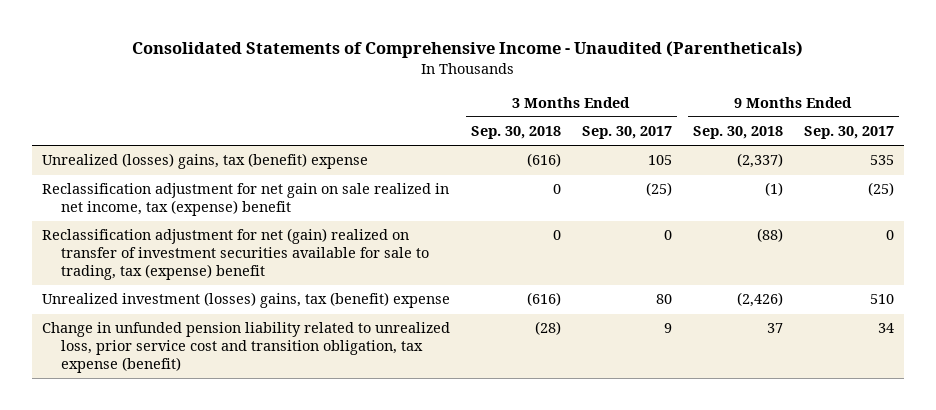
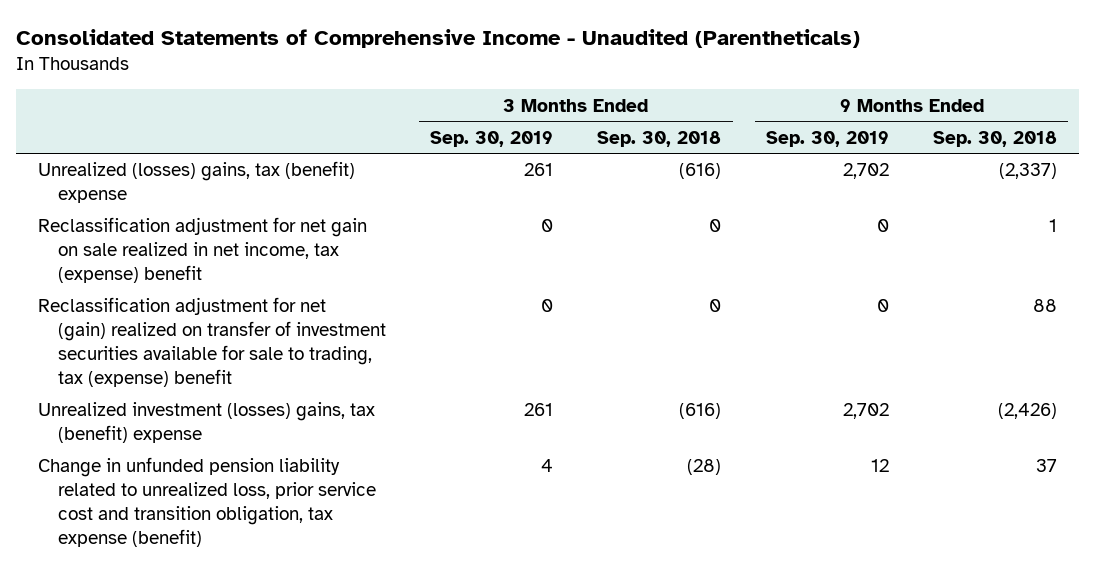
[581,126,672,140] Sep. 30, 2017 -> none
[803,126,894,140] Sep. 30, 2017 -> none
none -> [430,130,554,147] Sep. 30, 2019
none -> [765,130,889,147] Sep. 30, 2019
[764,182,783,197] (1) -> [1049,219,1058,233] 1
[756,228,783,243] (88) -> [1033,299,1058,313] 88

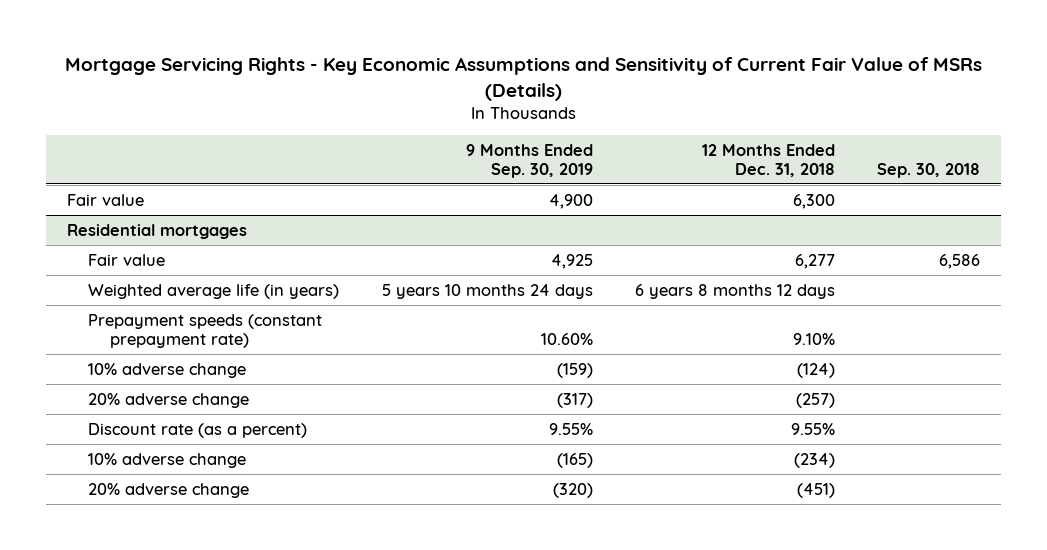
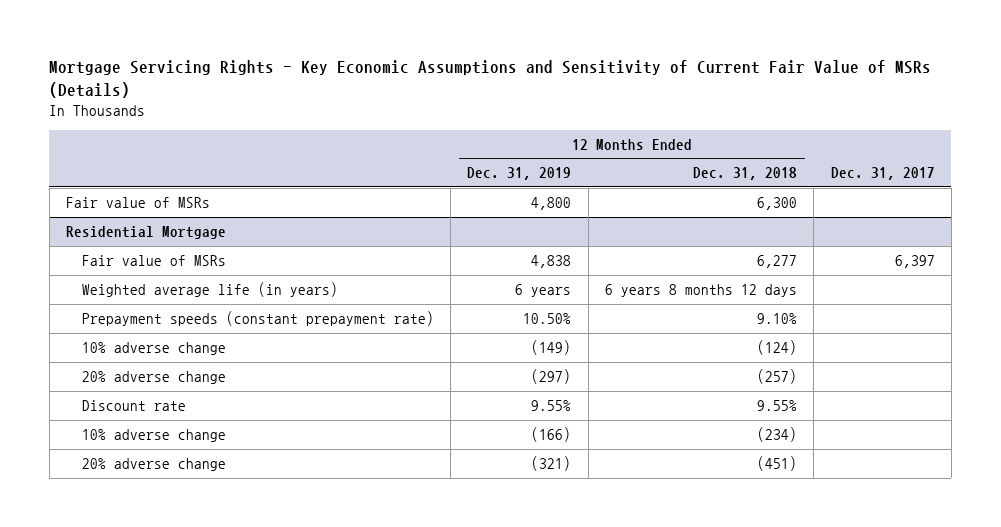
[465,143,593,178] 9 Months Ended Sep. 30, 2019 -> none
[877,162,981,178] Sep. 30, 2018 -> none
none -> [467,167,572,181] Dec. 31, 2019
none -> [830,167,935,181] Dec. 31, 2017
[66,193,144,206] Fair value -> [66,197,211,209] Fair value of MSRs
[66,223,247,239] Residential mortgages -> [66,226,227,240] Residential Mortgage
[88,253,166,266] Fair value -> [81,255,226,267] Fair value of MSRs
[88,422,308,438] Discount rate (as a percent) -> [81,400,186,412] Discount rate

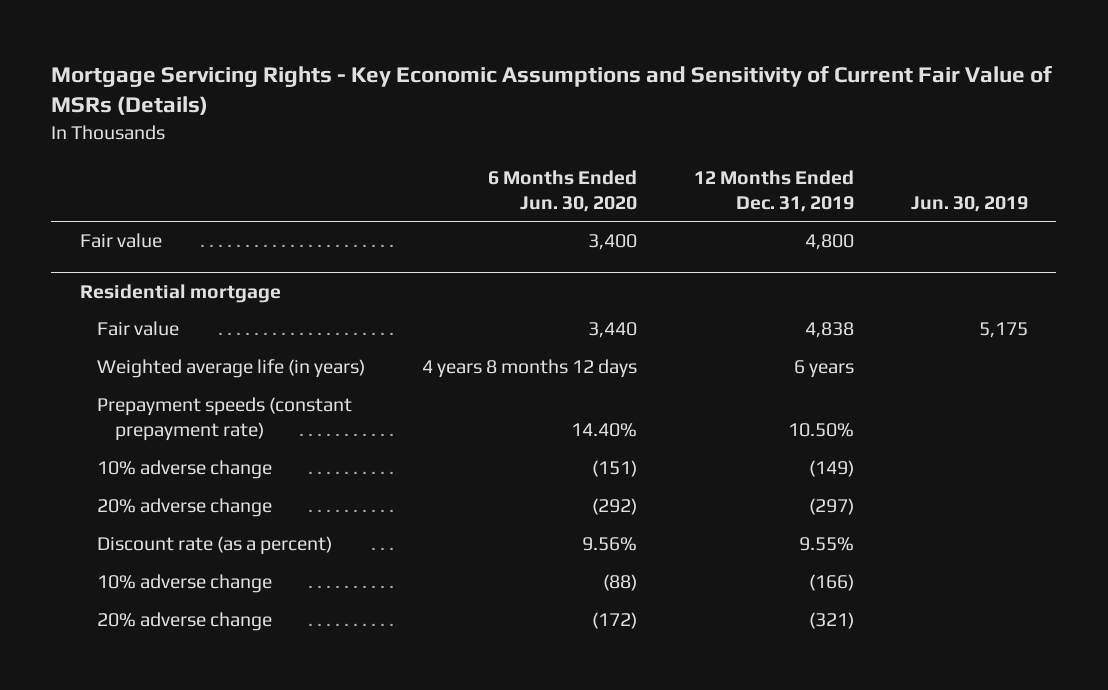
[692,167,797,181] Dec. 31, 2018 -> none
[830,167,935,181] Dec. 31, 2017 -> none
none -> [488,169,638,212] 6 Months Ended Jun. 30, 2020
none -> [910,195,1028,212] Jun. 30, 2019
[66,197,211,209] Fair value of MSRs -> [79,233,162,249] Fair value
[66,226,227,240] Residential Mortgage -> [79,283,281,303] Residential mortgage
[81,255,226,267] Fair value of MSRs -> [97,321,180,337] Fair value
[81,400,186,412] Discount rate -> [97,536,333,556] Discount rate (as a percent)

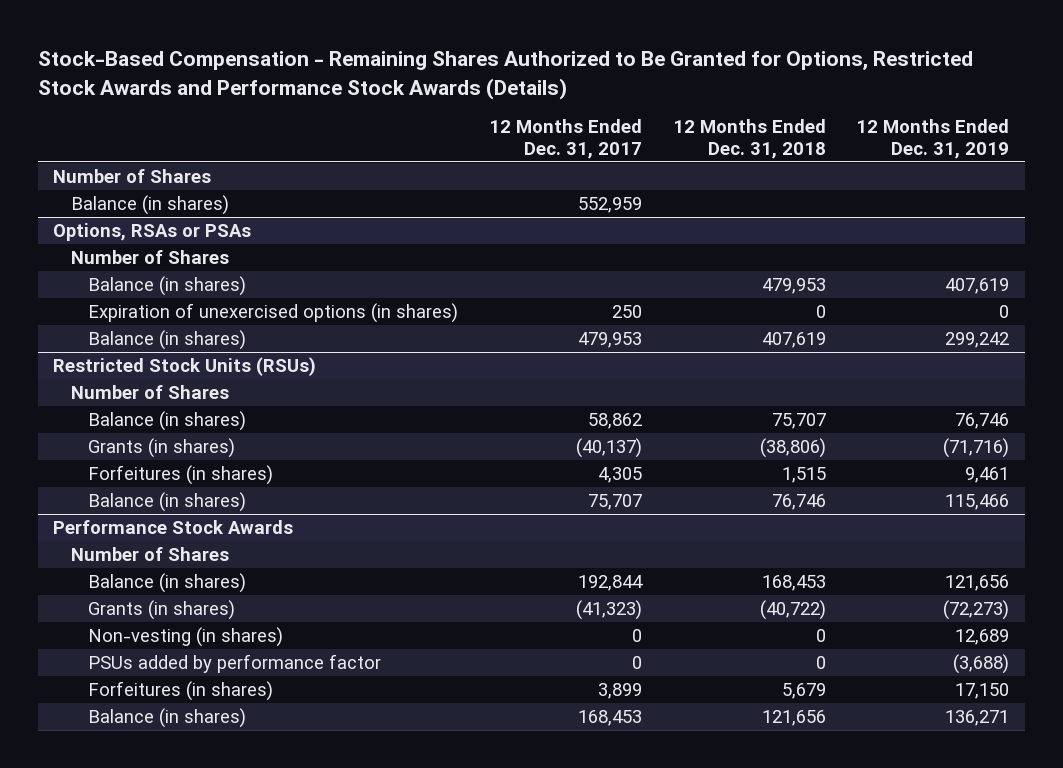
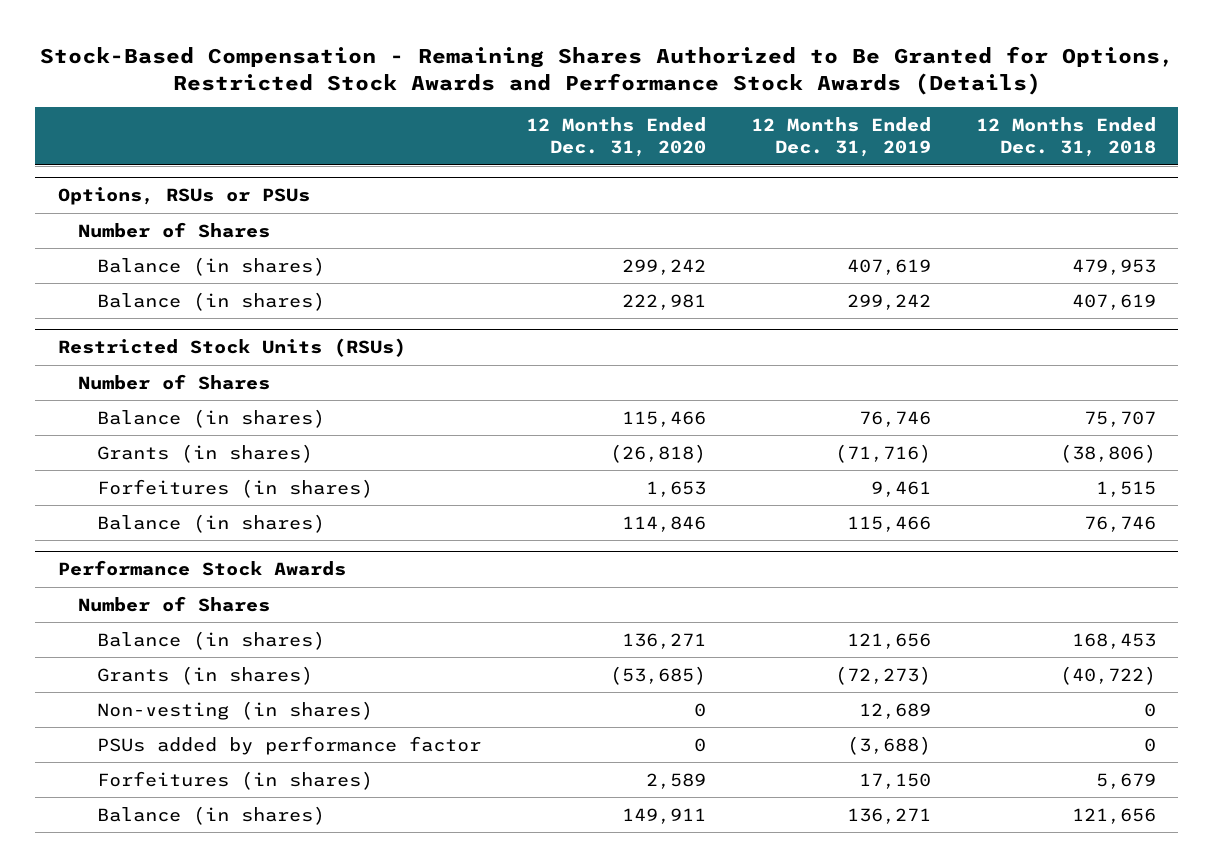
[488,118,642,160] 12 Months Ended Dec. 31, 2017 -> none
none -> [526,116,707,158] 12 Months Ended Dec. 31, 2020
[53,168,212,183] Number of Shares -> none
[70,194,229,215] Balance (in shares) -> none
[53,222,252,241] Options, RSAs or PSAs -> [57,186,310,205] Options, RSUs or PSUs
[87,302,458,323] Expiration of unexercised options (in shares) -> none

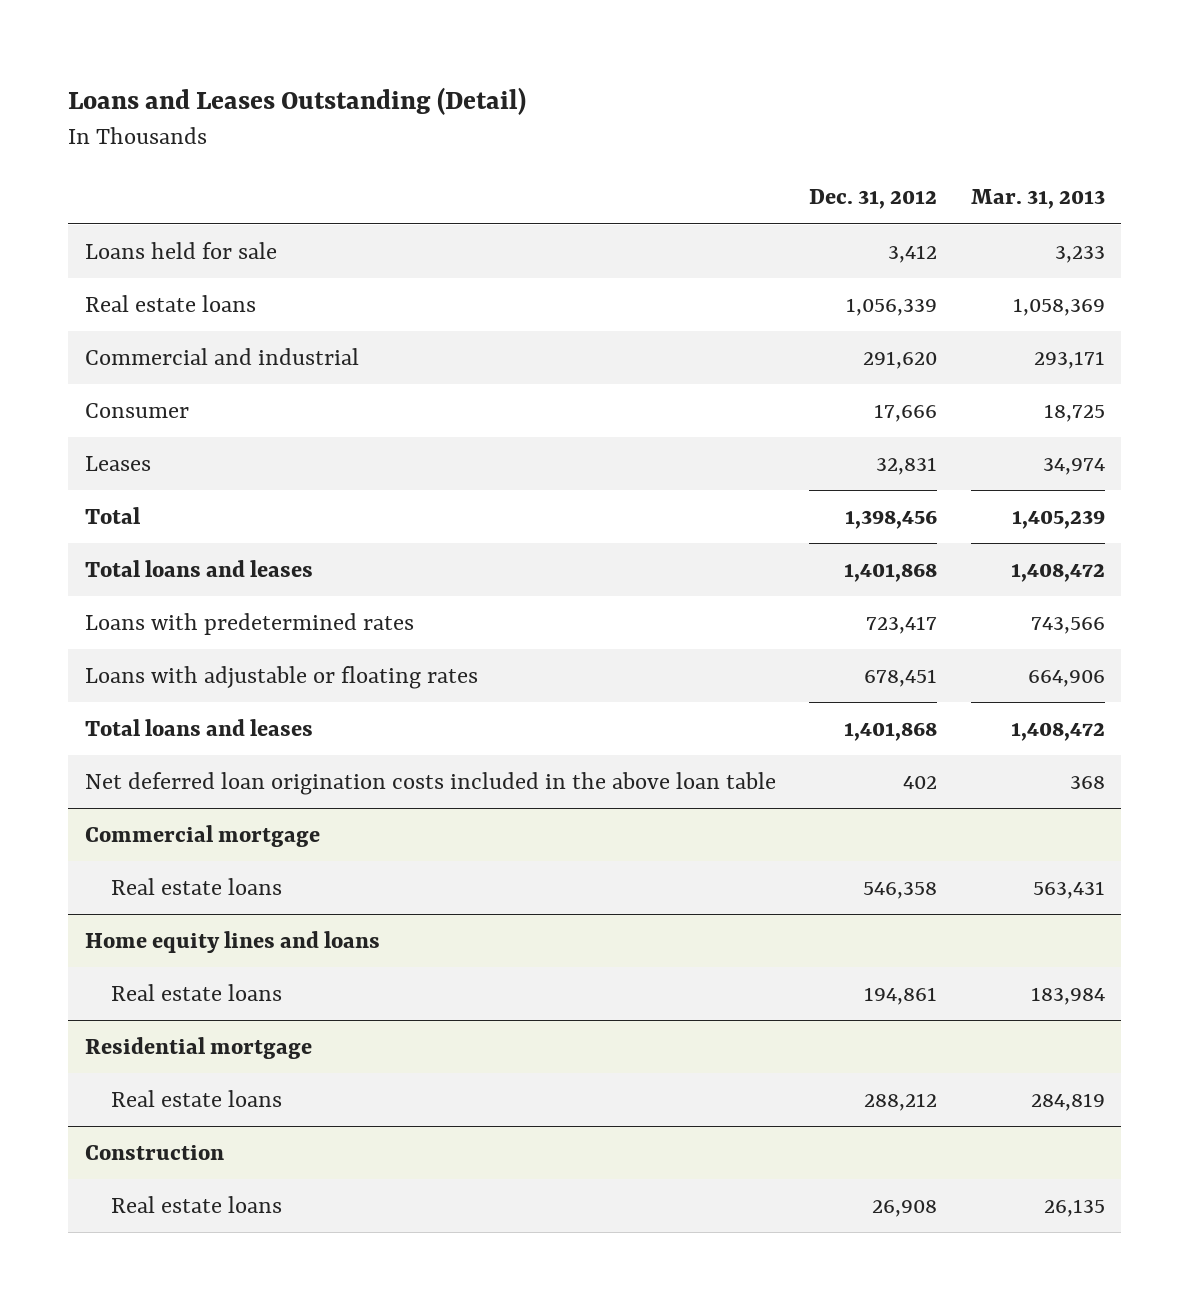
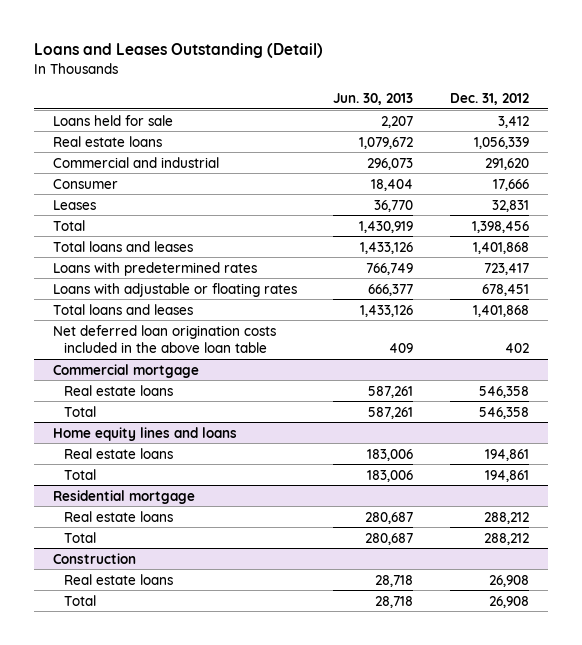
[970,189,1105,210] Mar. 31, 2013 -> none
none -> [333,93,414,106] Jun. 30, 2013
none -> [64,405,97,417] Total
none -> [64,468,97,480] Total
none -> [64,531,97,543] Total
none -> [64,594,97,606] Total

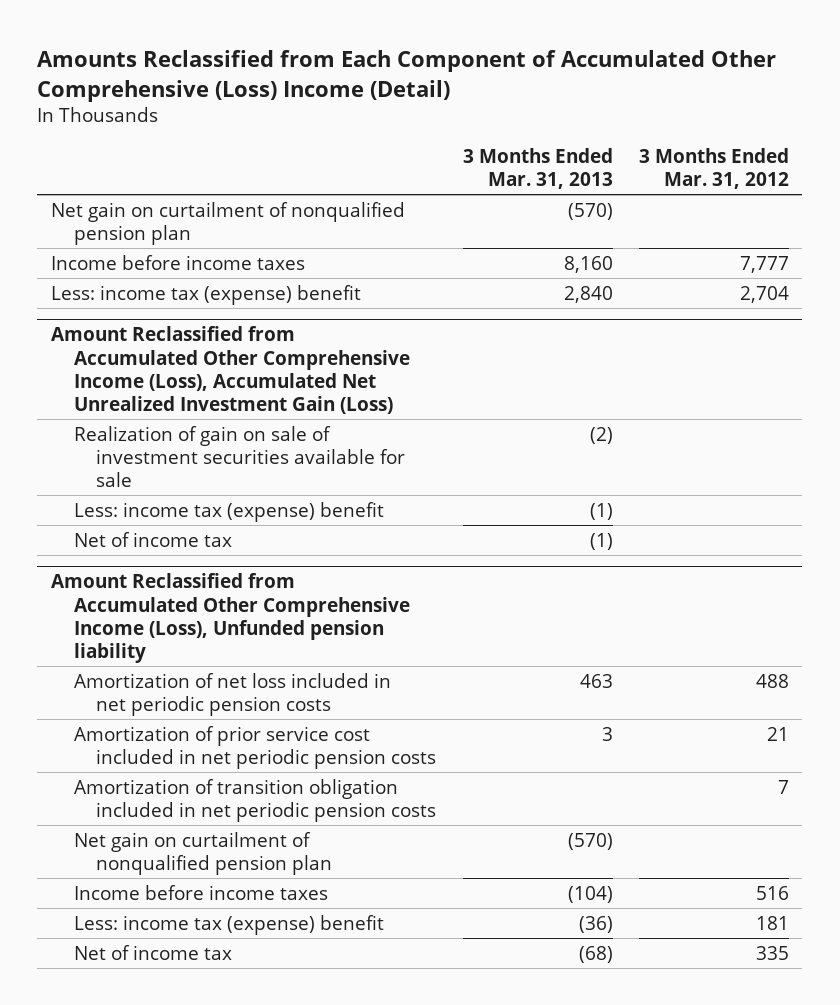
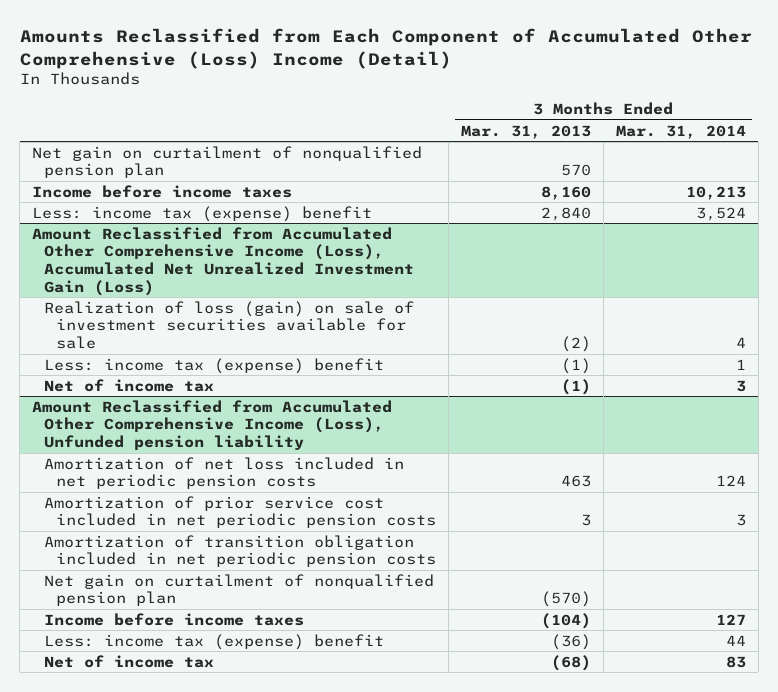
[639,148,790,190] 3 Months Ended Mar. 31, 2012 -> none
none -> [615,124,746,139] Mar. 31, 2014
[567,202,613,220] (570) -> [560,164,591,177] 570
[73,425,406,488] Realization of gain on sale of investment securities available for sale -> [44,300,415,349] Realization of loss (gain) on sale of investment securities available for sale

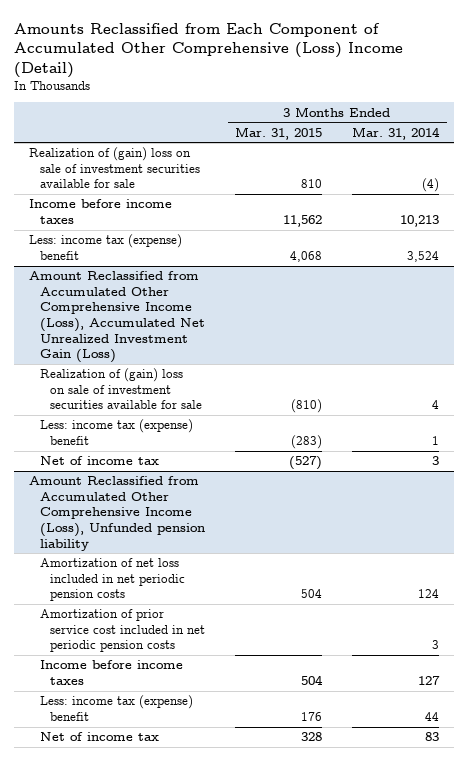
[460,124,591,139] Mar. 31, 2013 -> none
none -> [235,126,323,140] Mar. 31, 2015
[32,145,423,179] Net gain on curtailment of nonqualified pension plan -> none
none -> [29,147,200,189] Realization of (gain) loss on sale of investment securities available for sale
[44,300,415,349] Realization of loss (gain) on sale of investment securities available for sale -> [39,368,202,410] Realization of (gain) loss on sale of investment securities available for sale
[44,534,436,568] Amortization of transition obligation included in net periodic pension costs -> none
[44,573,435,607] Net gain on curtailment of nonqualified pension plan -> none

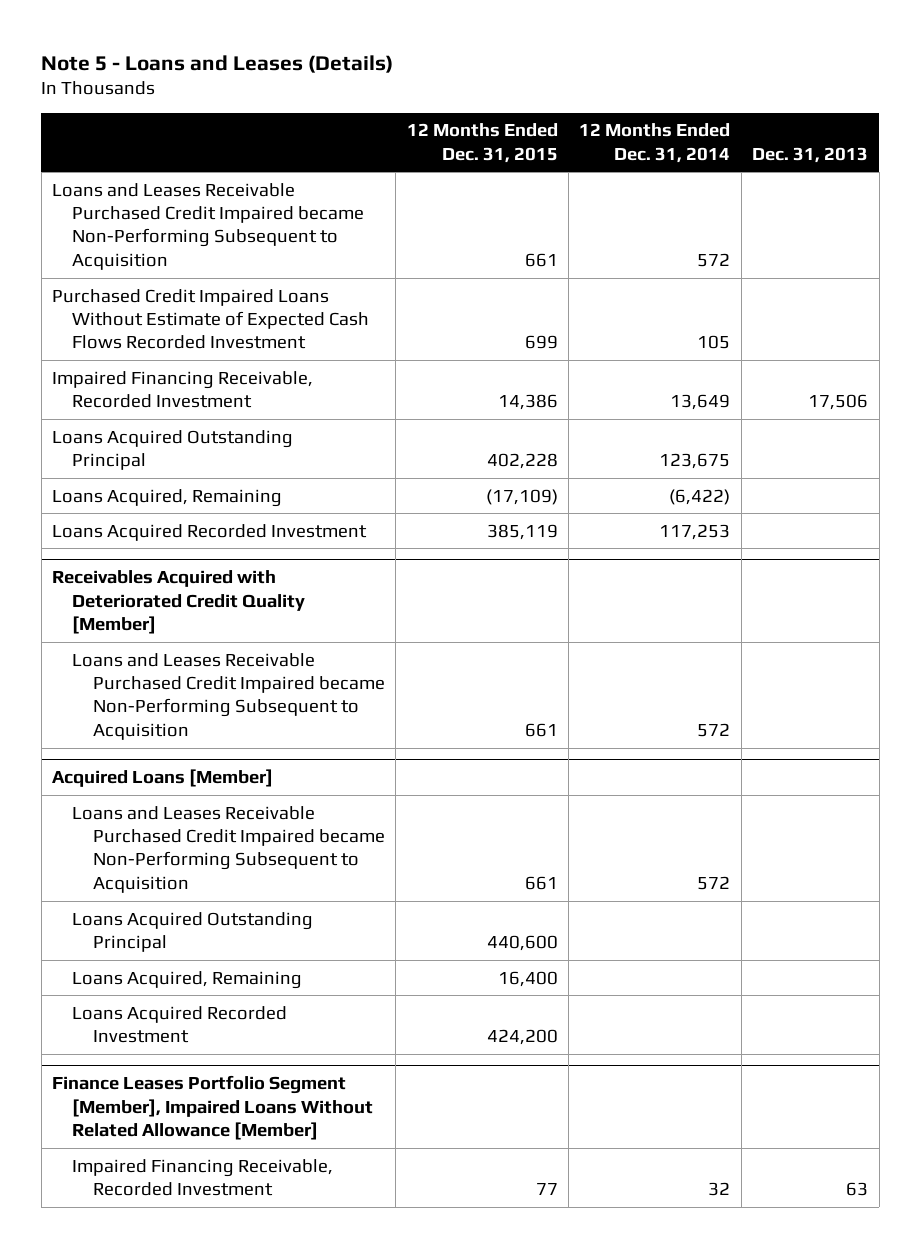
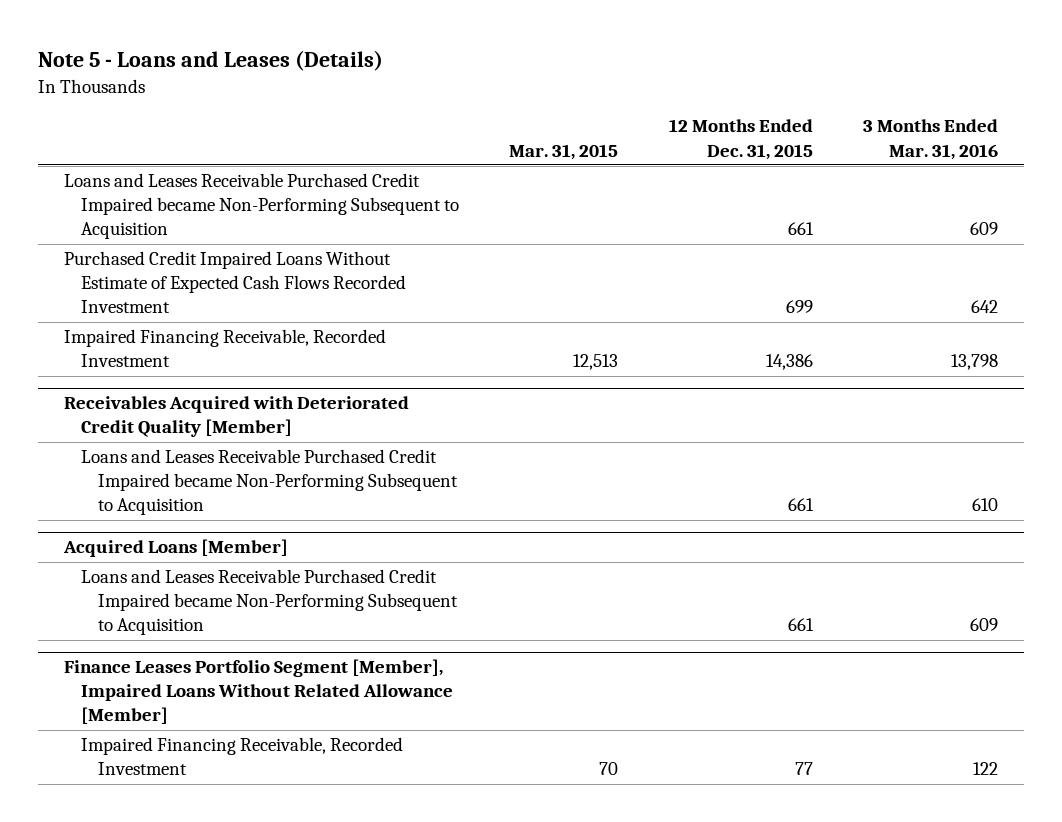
[579,123,731,163] 12 Months Ended Dec. 31, 2014 -> none
[752,146,869,163] Dec. 31, 2013 -> none
none -> [509,143,619,160] Mar. 31, 2015
none -> [863,119,999,160] 3 Months Ended Mar. 31, 2016
[51,429,293,471] Loans Acquired Outstanding Principal -> none
[51,488,282,507] Loans Acquired, Remaining -> none
[51,523,367,541] Loans Acquired Recorded Investment -> none
[72,911,314,953] Loans Acquired Outstanding Principal -> none
[72,970,303,989] Loans Acquired, Remaining -> none
[72,1005,288,1044] Loans Acquired Recorded Investment -> none

